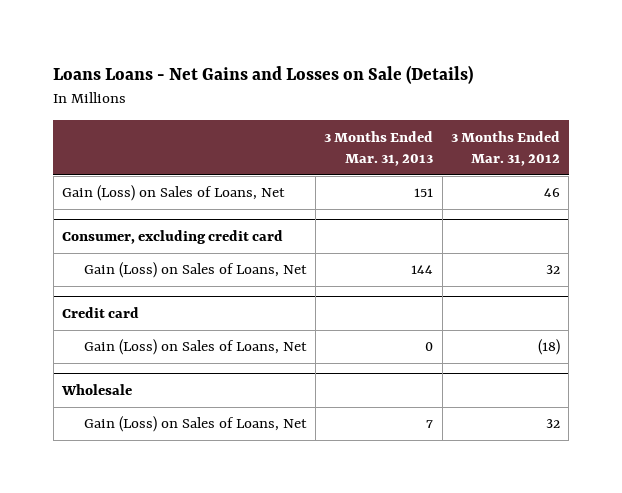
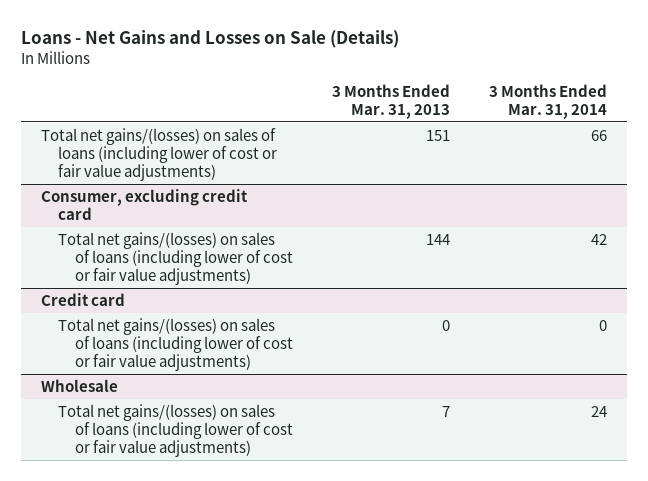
[53,64,474,84] Loans Loans - Net Gains and Losses on Sale (Details) -> [21,30,400,49] Loans - Net Gains and Losses on Sale (Details)
[450,130,560,167] 3 Months Ended Mar. 31, 2012 -> none
none -> [489,83,608,119] 3 Months Ended Mar. 31, 2014
[61,185,285,202] Gain (Loss) on Sales of Loans, Net -> [40,127,277,181] Total net gains/(losses) on sales of loans (including lower of cost or fair value adjustments)
[83,262,307,279] Gain (Loss) on Sales of Loans, Net -> [57,231,293,285] Total net gains/(losses) on sales of loans (including lower of cost or fair value adjustments)
[83,339,307,356] Gain (Loss) on Sales of Loans, Net -> [57,317,293,371] Total net gains/(losses) on sales of loans (including lower of cost or fair value adjustments)
[83,416,307,433] Gain (Loss) on Sales of Loans, Net -> [57,403,293,457] Total net gains/(losses) on sales of loans (including lower of cost or fair value adjustments)

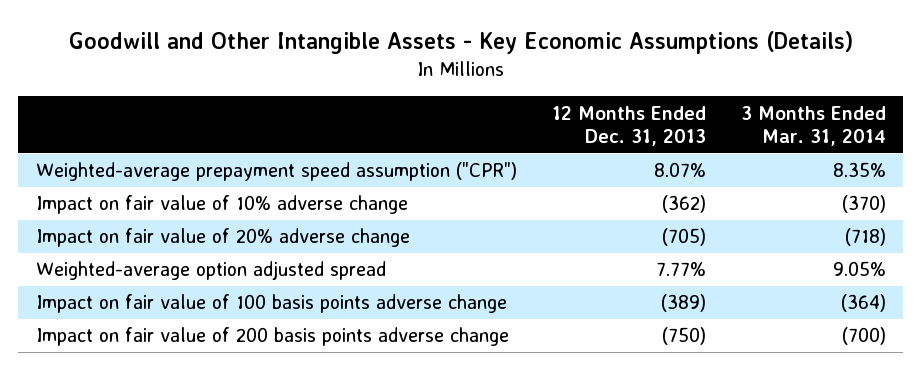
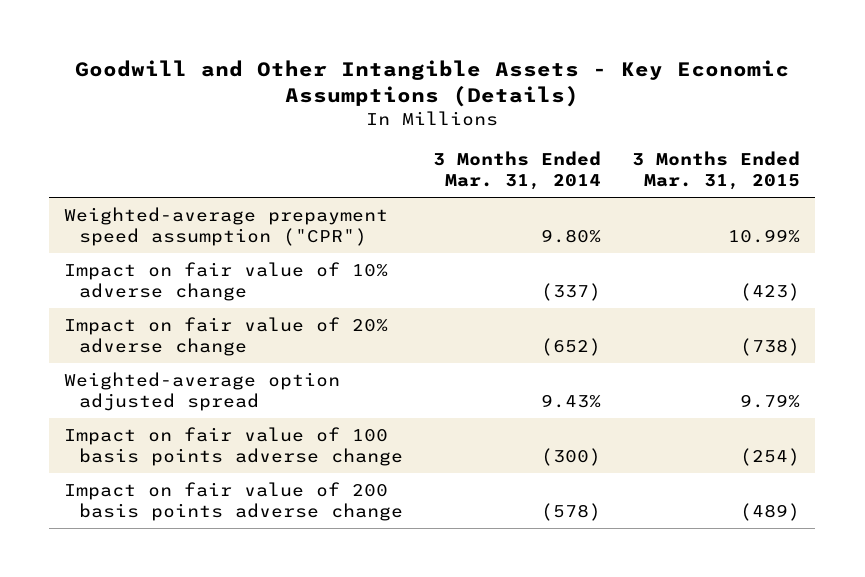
[551,105,706,146] 12 Months Ended Dec. 31, 2013 -> none
none -> [632,150,801,191] 3 Months Ended Mar. 31, 2015
[832,162,886,178] 8.35% -> [541,229,602,244] 9.80%
[841,195,886,214] (370) -> [541,283,602,302] (337)
[844,228,886,247] (718) -> [541,338,602,357] (652)
[832,261,886,277] 9.05% -> [541,394,602,409] 9.43%
[840,294,886,313] (364) -> [541,448,602,467] (300)
[841,327,886,346] (700) -> [541,503,602,522] (578)

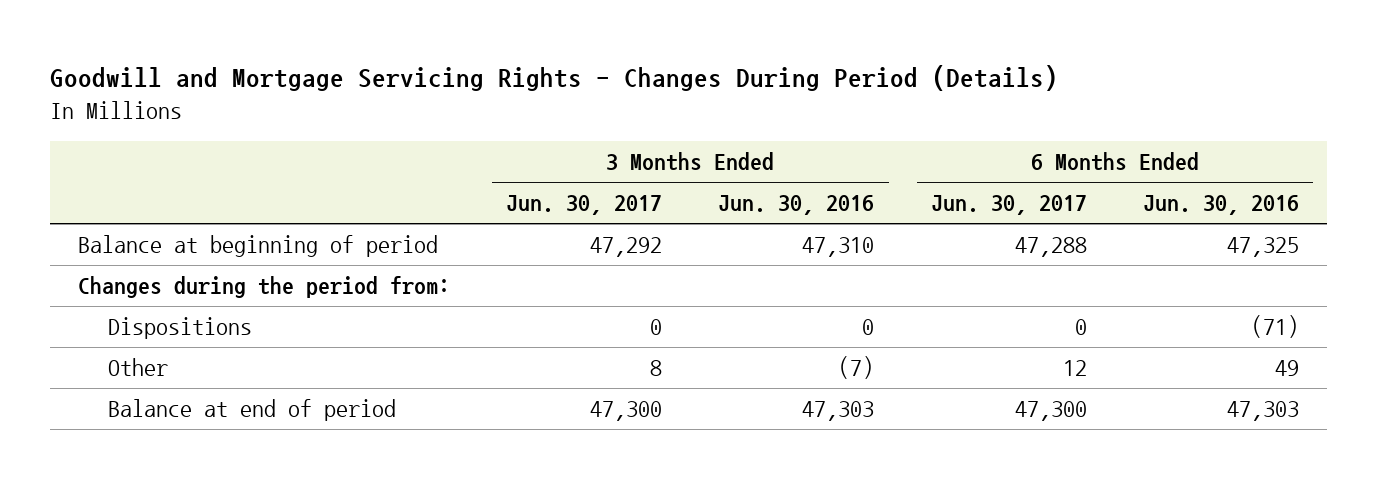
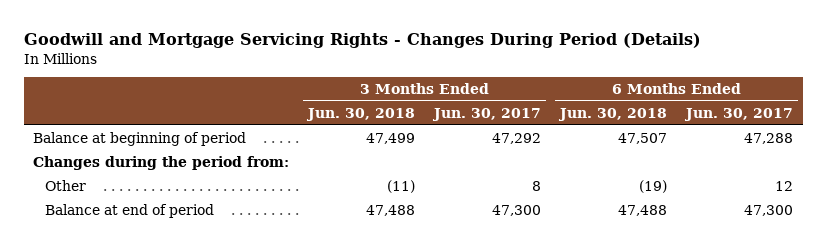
[718,195,875,216] Jun. 30, 2016 -> none
[1143,195,1300,216] Jun. 30, 2016 -> none
none -> [306,107,416,121] Jun. 30, 2018
none -> [558,107,668,121] Jun. 30, 2018
[107,317,252,340] Dispositions -> none

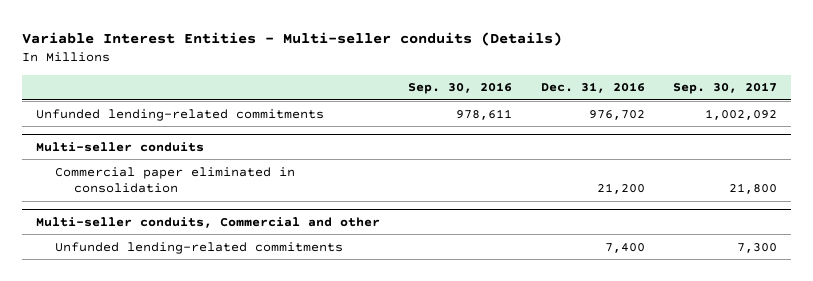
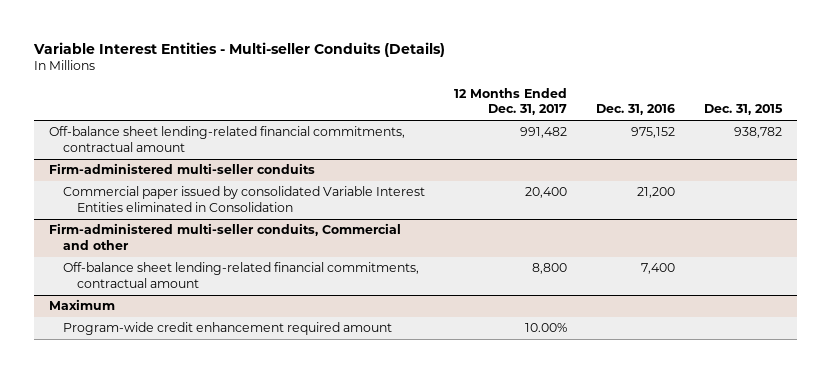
[21,31,562,46] Variable Interest Entities - Multi-seller conduits (Details) -> [33,41,446,57] Variable Interest Entities - Multi-seller Conduits (Details)
[408,82,513,95] Sep. 30, 2016 -> none
[673,82,778,95] Sep. 30, 2017 -> none
none -> [454,87,568,116] 12 Months Ended Dec. 31, 2017
none -> [704,104,784,116] Dec. 31, 2015
[35,108,324,121] Unfunded lending-related commitments -> [48,126,405,152] Off-balance sheet lending-related financial commitments, contractual amount
[588,109,645,120] 976,702 -> [631,127,676,139] 975,152
[35,141,204,152] Multi-seller conduits -> [48,163,315,175] Firm-administered multi-seller conduits
[55,166,296,194] Commercial paper eliminated in consolidation -> [63,186,426,212] Commercial paper issued by consolidated Variable Interest Entities eliminated in Consolidation
[35,216,380,228] Multi-seller conduits, Commercial and other -> [48,223,401,250] Firm-administered multi-seller conduits, Commercial and other
[55,241,344,254] Unfunded lending-related commitments -> [63,262,420,288] Off-balance sheet lending-related financial commitments, contractual amount
none -> [48,299,115,311] Maximum
none -> [63,322,393,336] Program-wide credit enhancement required amount

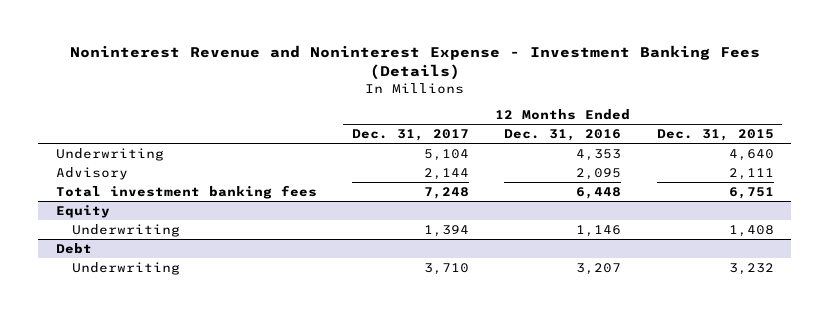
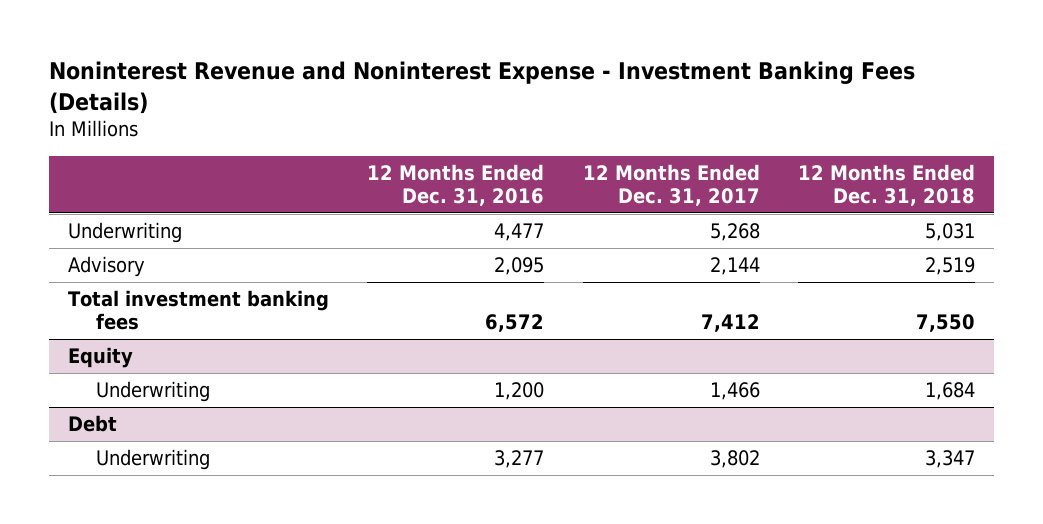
[656,129,774,142] Dec. 31, 2015 -> none
none -> [798,164,976,207] 12 Months Ended Dec. 31, 2018
[424,148,470,161] 5,104 -> [709,223,760,242] 5,268
[576,148,622,161] 4,353 -> [494,223,545,242] 4,477
[424,186,470,199] 7,248 -> [700,314,760,333] 7,412
[576,186,622,199] 6,448 -> [485,314,545,333] 6,572
[424,224,470,237] 1,394 -> [709,382,760,401] 1,466
[576,224,622,237] 1,146 -> [494,382,545,401] 1,200
[424,262,470,275] 3,710 -> [709,450,760,469] 3,802
[576,262,622,275] 3,207 -> [494,450,545,469] 3,277

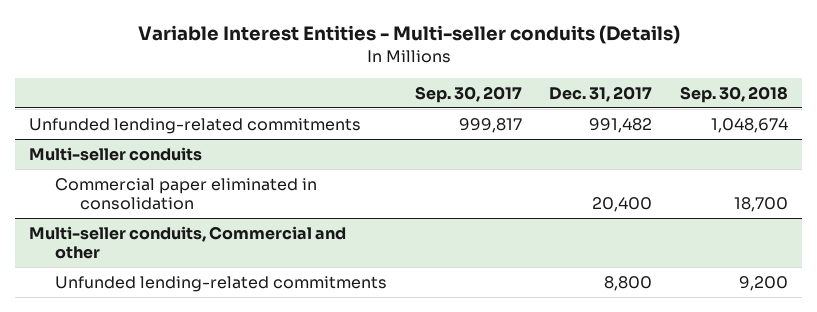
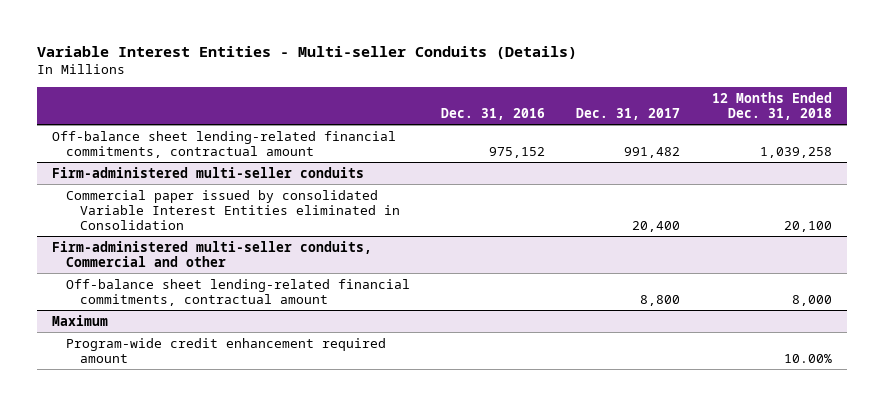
[137,25,680,45] Variable Interest Entities - Multi-seller conduits (Details) -> [36,45,577,59] Variable Interest Entities - Multi-seller Conduits (Details)
[414,85,522,103] Sep. 30, 2017 -> none
[680,85,789,103] Sep. 30, 2018 -> none
none -> [441,107,546,120] Dec. 31, 2016
none -> [711,91,832,120] 12 Months Ended Dec. 31, 2018
[29,117,362,134] Unfunded lending-related commitments -> [52,130,397,158] Off-balance sheet lending-related financial commitments, contractual amount
[29,146,203,161] Multi-seller conduits -> [52,166,365,178] Firm-administered multi-seller conduits
[54,177,317,211] Commercial paper eliminated in consolidation -> [66,189,401,230] Commercial paper issued by consolidated Variable Interest Entities eliminated in Consolidation
[29,225,347,260] Multi-seller conduits, Commercial and other -> [52,240,373,267] Firm-administered multi-seller conduits, Commercial and other
[54,275,387,292] Unfunded lending-related commitments -> [66,278,411,306] Off-balance sheet lending-related financial commitments, contractual amount
none -> [52,314,109,326] Maximum
none -> [66,337,387,363] Program-wide credit enhancement required amount

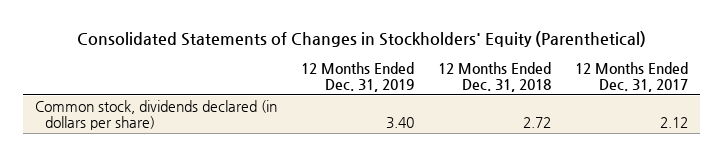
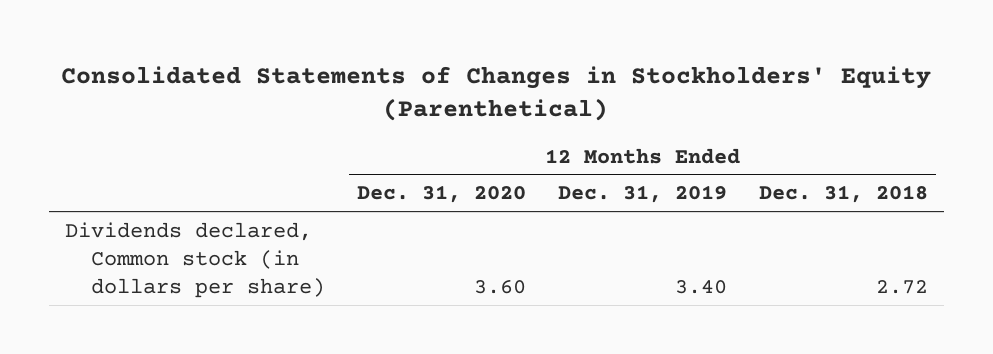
[574,62,688,92] 12 Months Ended Dec. 31, 2017 -> none
none -> [357,185,527,204] Dec. 31, 2020
[35,100,278,130] Common stock, dividends declared (in dollars per share) -> [64,221,325,298] Dividends declared, Common stock (in dollars per share)

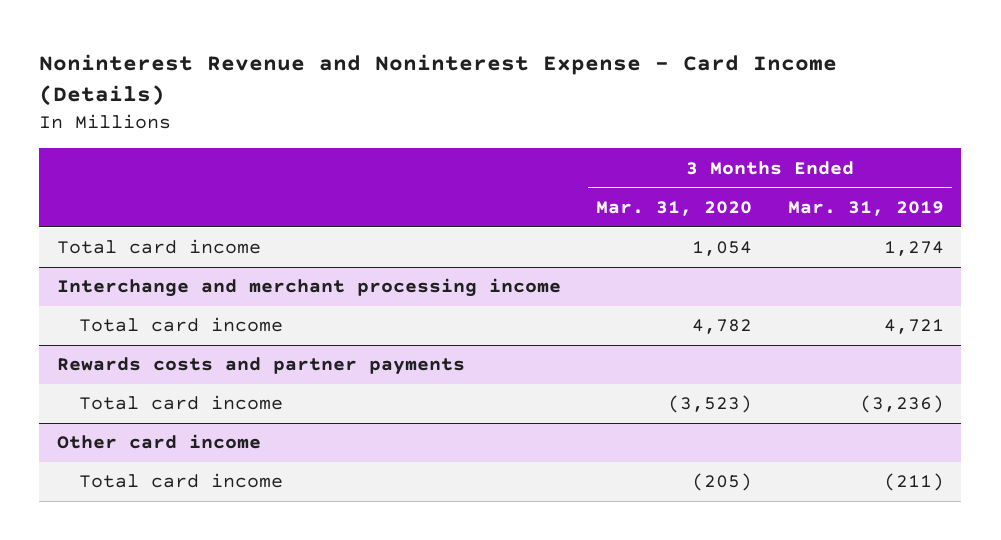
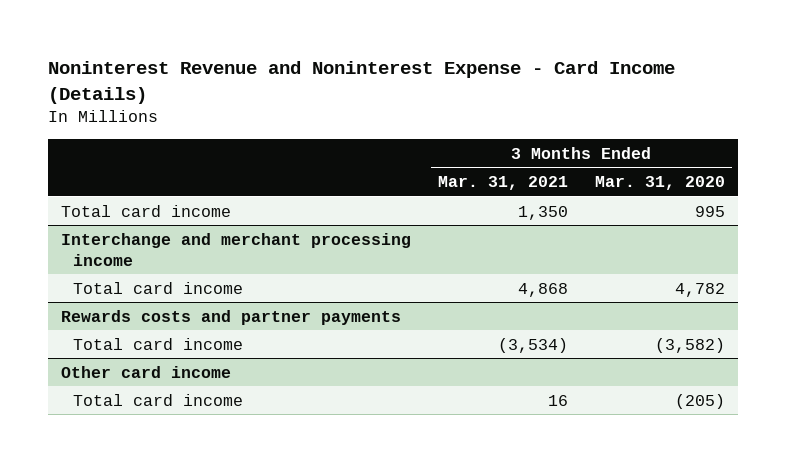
[787,200,944,216] Mar. 31, 2019 -> none
none -> [437,175,568,190] Mar. 31, 2021
[692,241,753,257] 1,054 -> [694,205,725,217] 995
[668,395,753,414] (3,523) -> [654,337,725,353] (3,582)

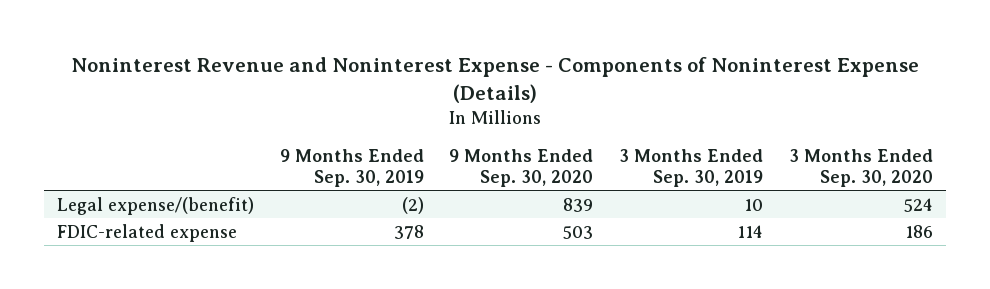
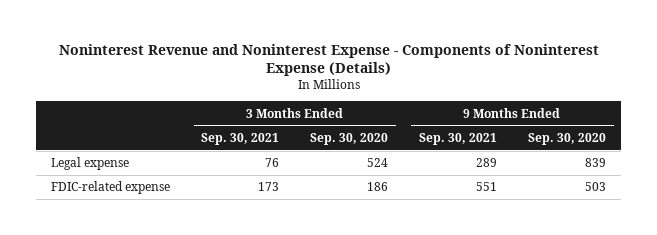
[279,148,424,187] 9 Months Ended Sep. 30, 2019 -> none
[619,148,764,187] 3 Months Ended Sep. 30, 2019 -> none
none -> [201,132,280,145] Sep. 30, 2021
none -> [419,132,498,145] Sep. 30, 2021
[56,196,254,215] Legal expense/(benefit) -> [51,157,130,171] Legal expense

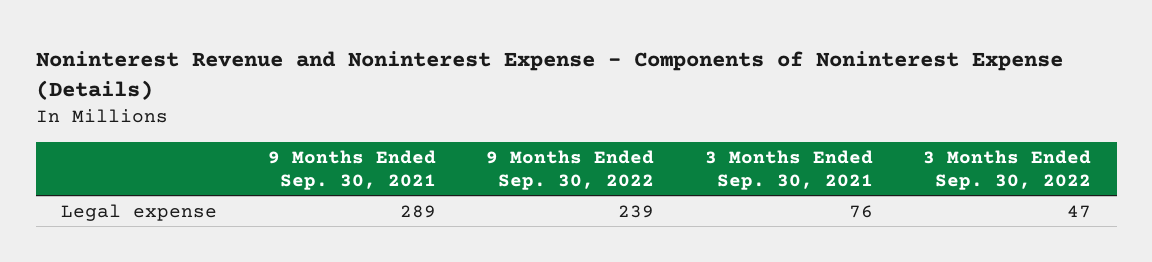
[310,132,389,145] Sep. 30, 2020 -> none
[527,132,606,145] Sep. 30, 2020 -> none
none -> [486,149,655,190] 9 Months Ended Sep. 30, 2022
none -> [923,149,1092,190] 3 Months Ended Sep. 30, 2022
[51,181,171,195] FDIC-related expense -> none

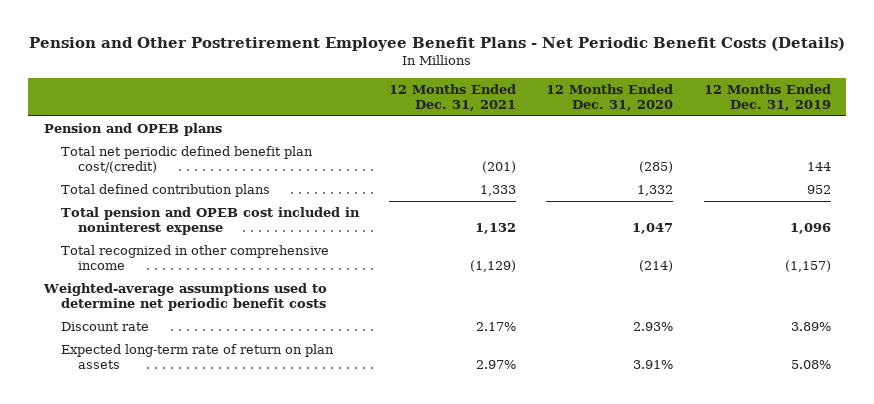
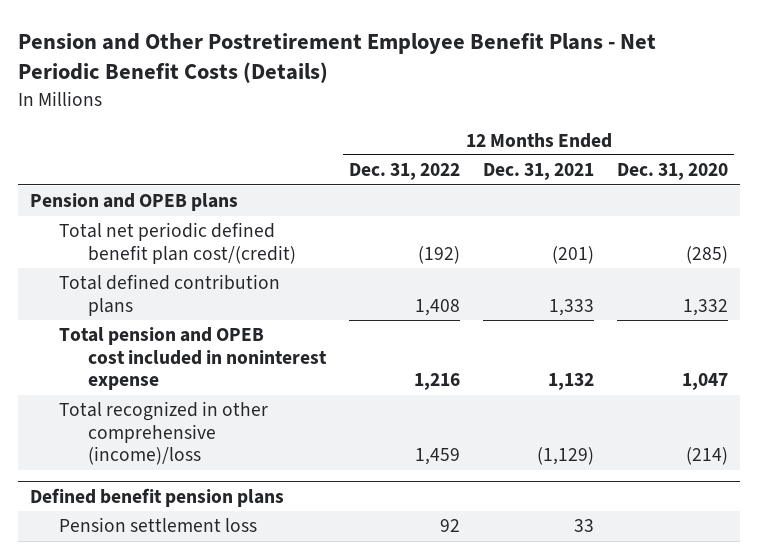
[703,83,831,111] 12 Months Ended Dec. 31, 2019 -> none
none -> [348,163,460,181] Dec. 31, 2022
[42,283,327,312] Weighted-average assumptions used to determine net periodic benefit costs -> none
[60,322,149,332] Discount rate -> none
[60,344,334,370] Expected long-term rate of return on plan assets -> none
[60,245,329,271] Total recognized in other comprehensive income -> [58,401,268,466] Total recognized in other comprehensive (income)/loss
none -> [29,487,284,507] Defined benefit pension plans
none -> [58,517,257,533] Pension settlement loss

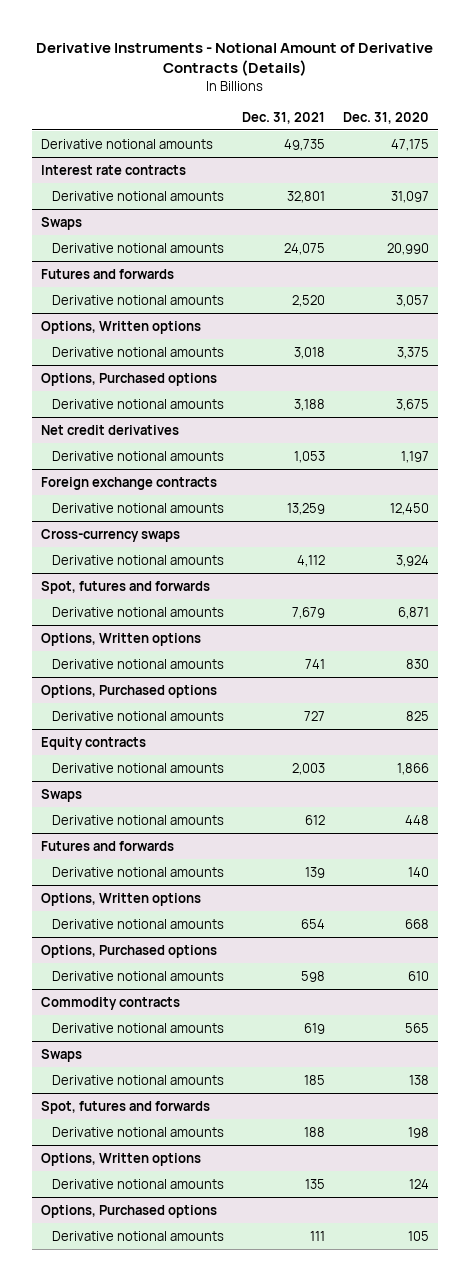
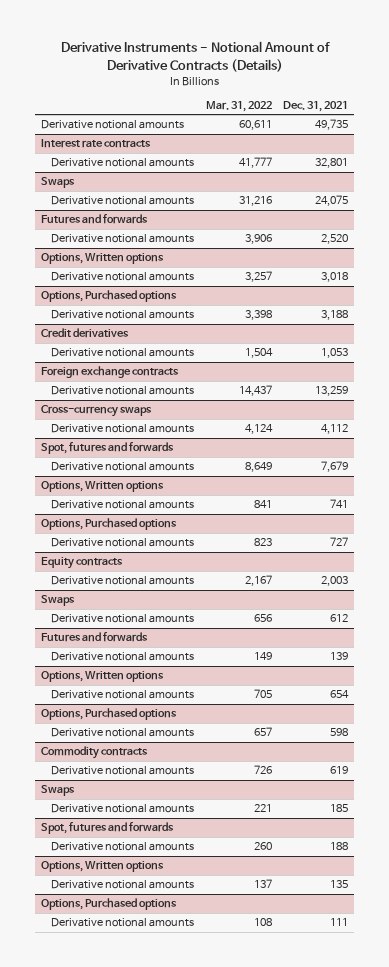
[343,111,430,124] Dec. 31, 2020 -> none
none -> [205,101,272,113] Mar. 31, 2022
[41,424,180,435] Net credit derivatives -> [40,328,129,339] Credit derivatives

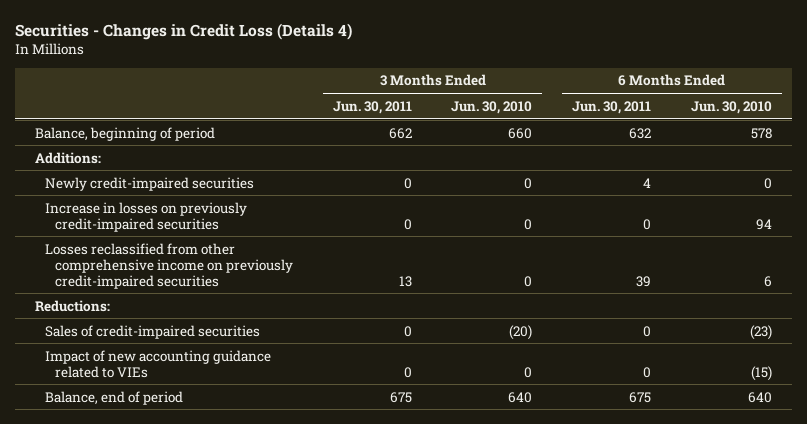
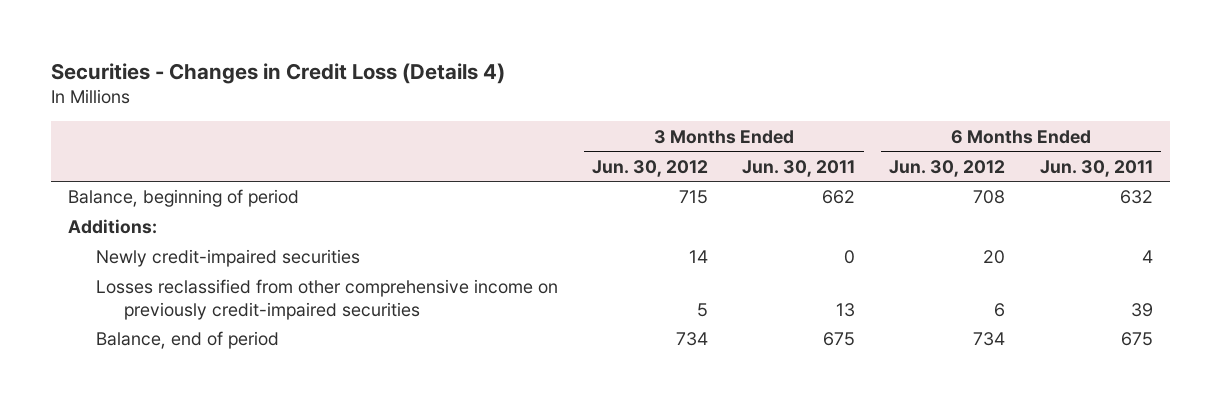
[451,100,533,114] Jun. 30, 2010 -> none
[690,100,772,114] Jun. 30, 2010 -> none
none -> [592,159,709,177] Jun. 30, 2012
none -> [889,159,1006,177] Jun. 30, 2012
[45,201,248,232] Increase in losses on previously credit-impaired securities -> none
[35,299,111,312] Reductions: -> none
[45,324,261,339] Sales of credit-impaired securities -> none
[45,349,272,378] Impact of new accounting guidance related to VIEs -> none

